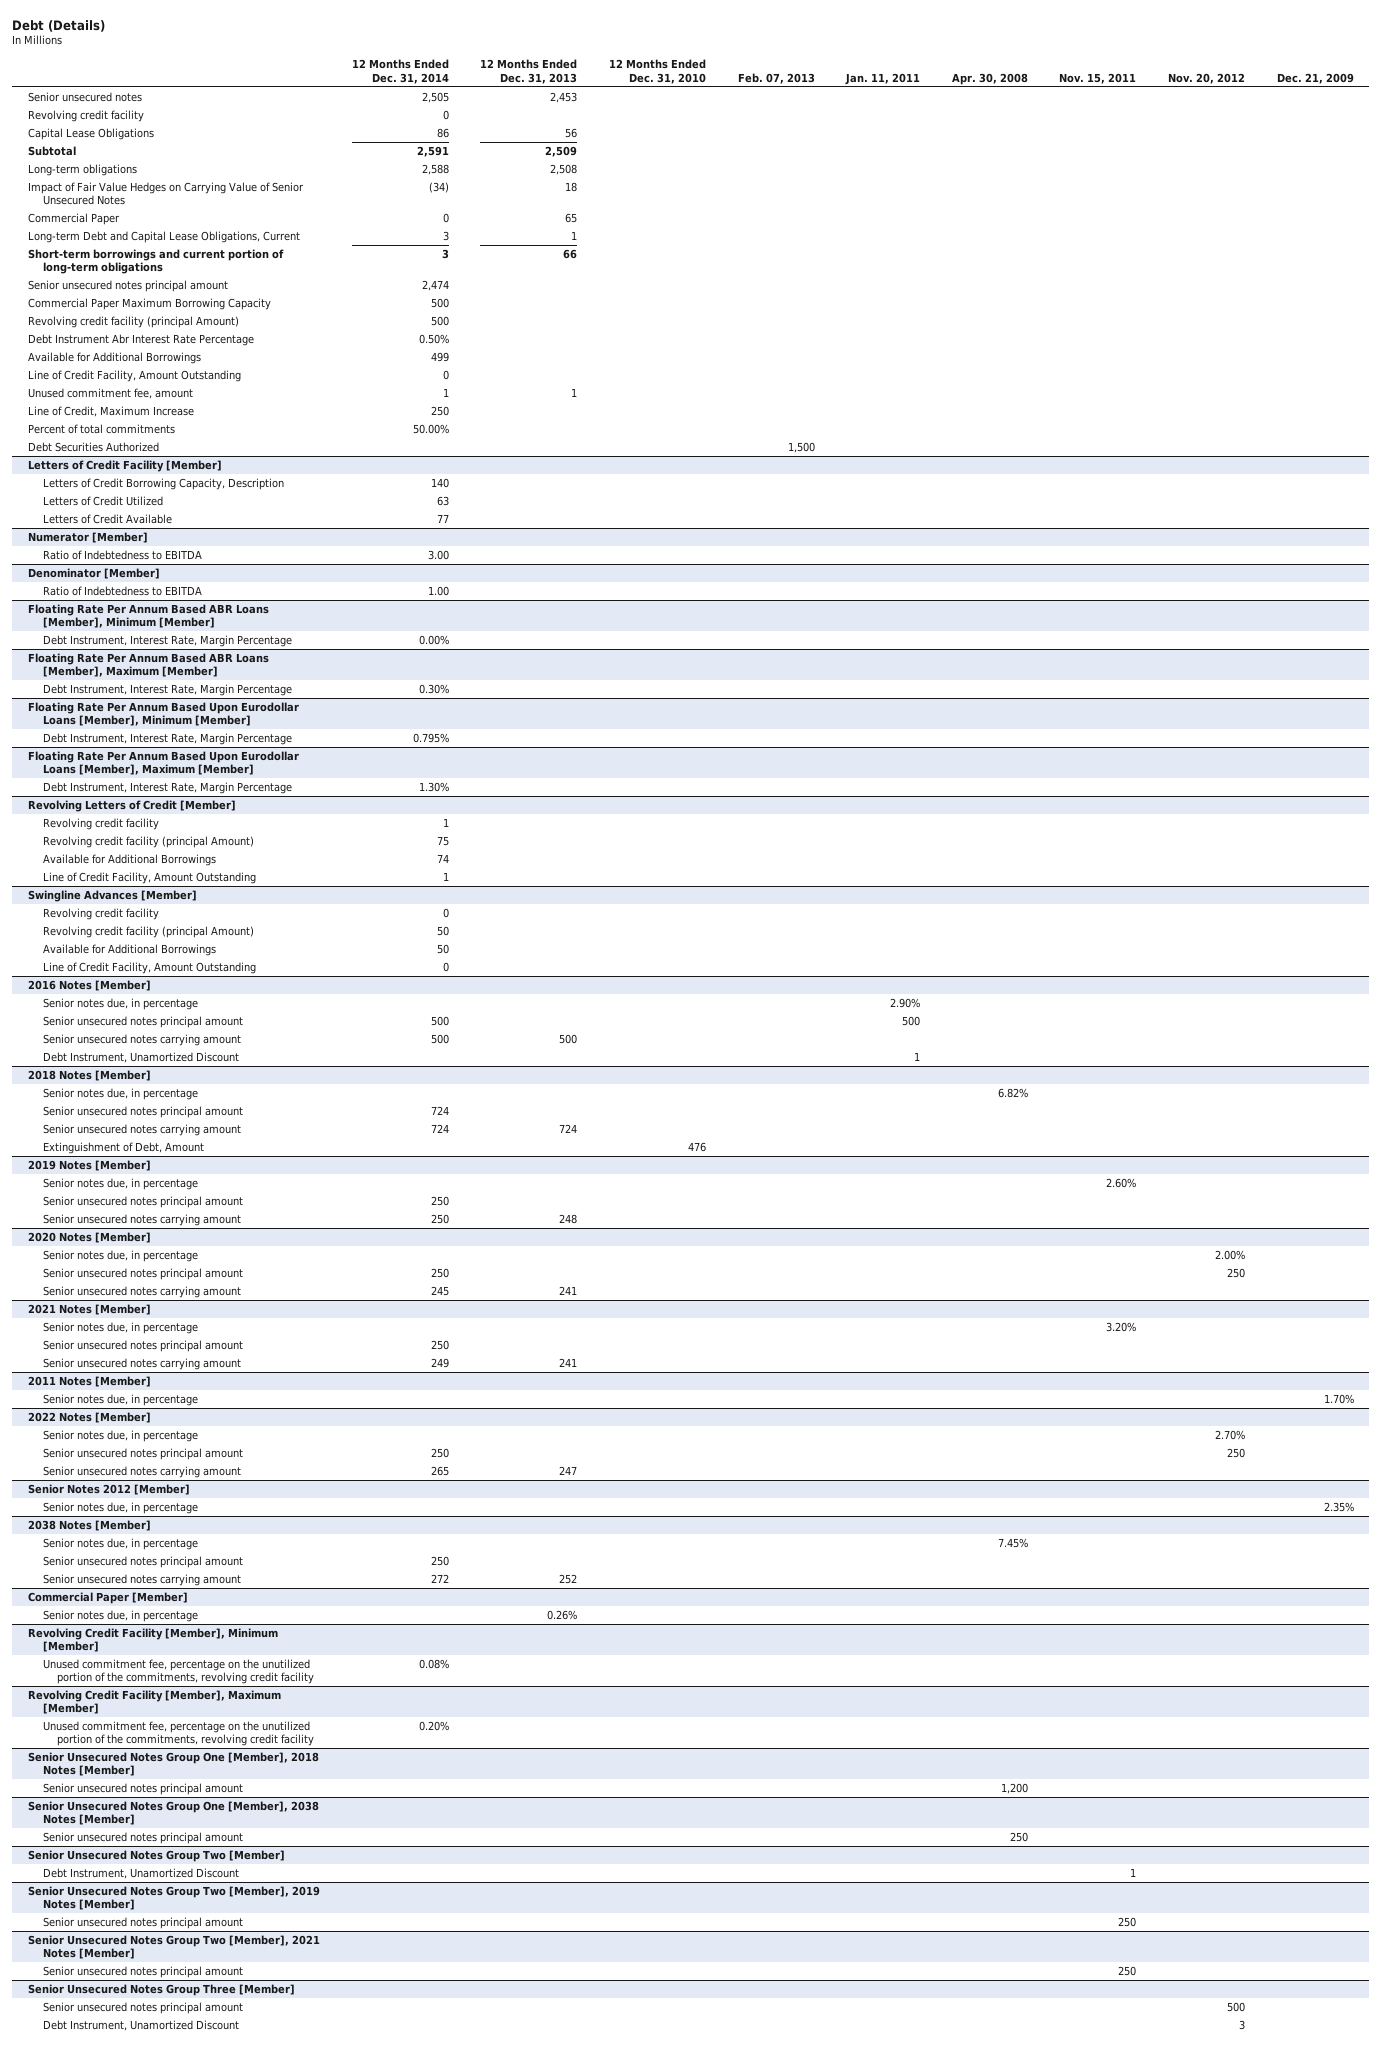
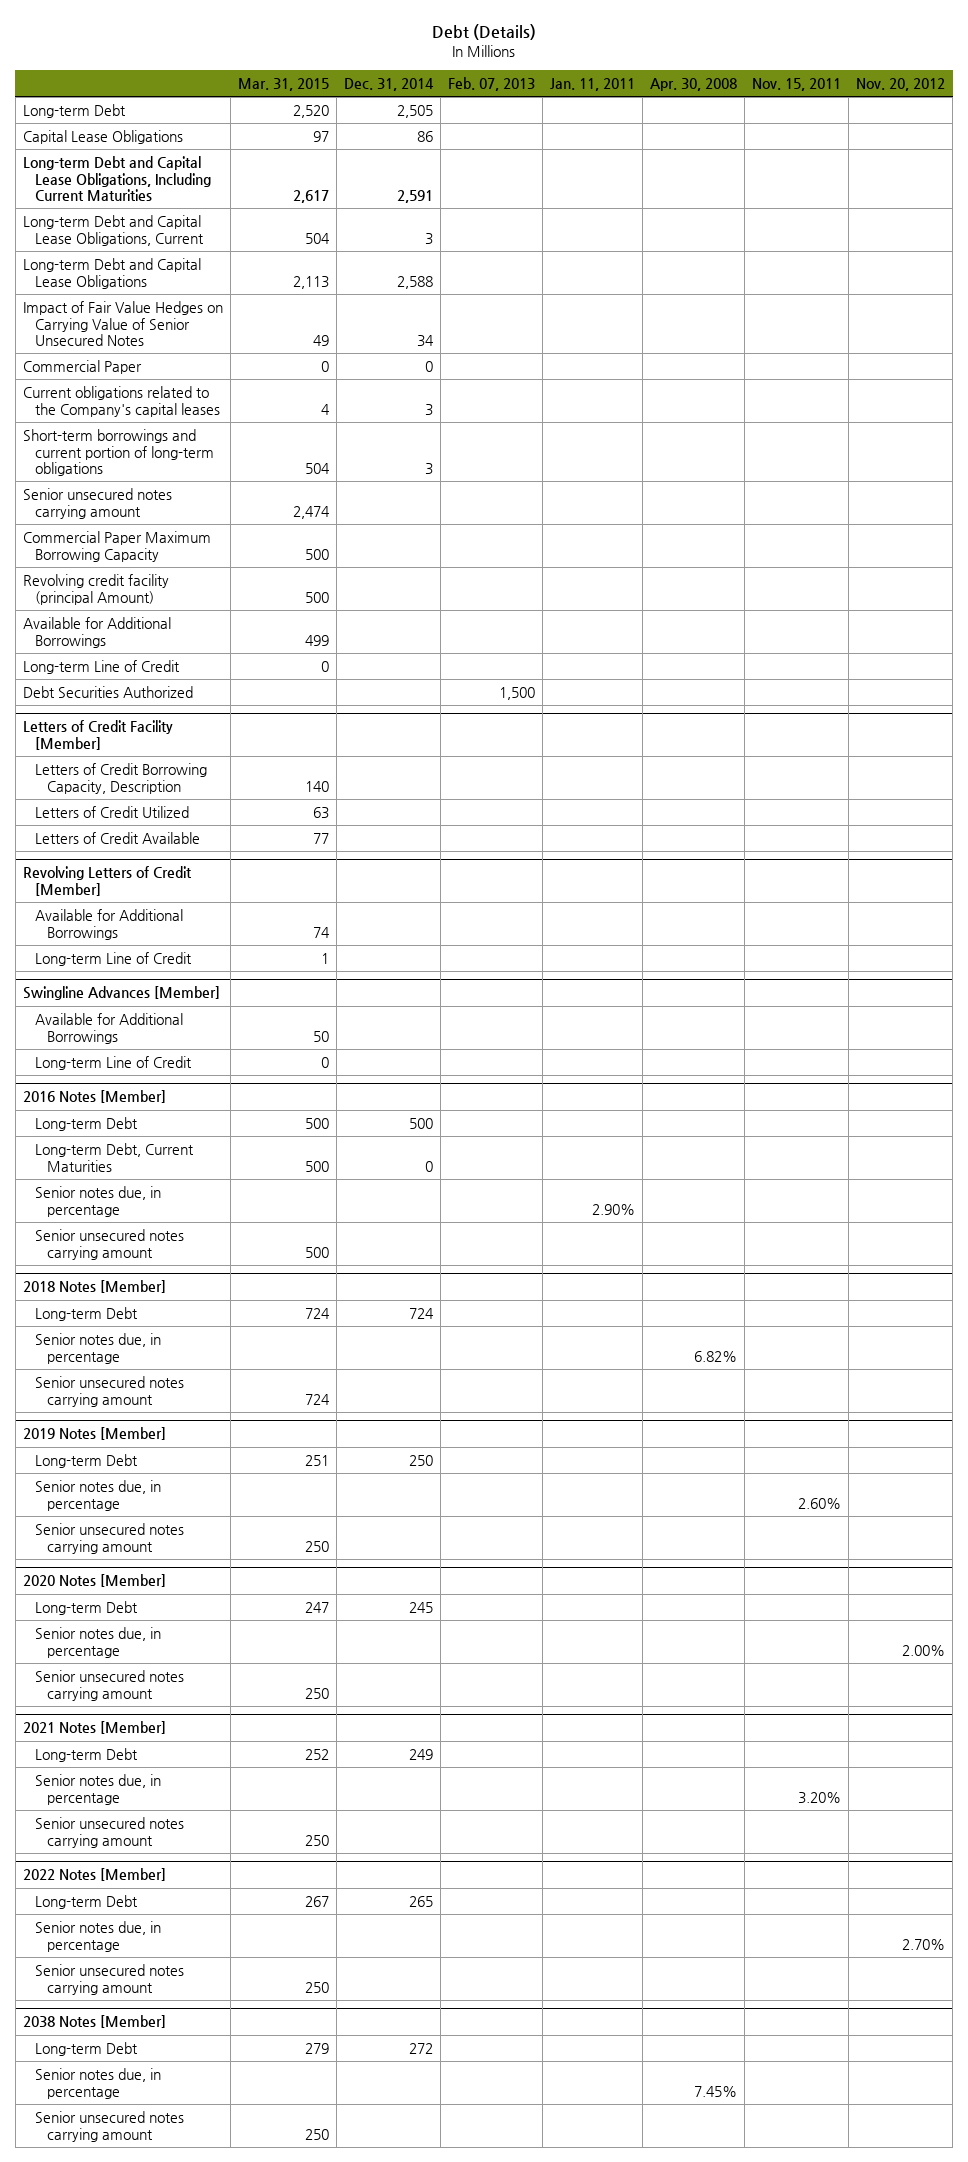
[351,59,449,84] 12 Months Ended Dec. 31, 2014 -> none
[480,59,578,84] 12 Months Ended Dec. 31, 2013 -> none
[608,59,706,84] 12 Months Ended Dec. 31, 2010 -> none
[1276,72,1354,84] Dec. 21, 2009 -> none
none -> [238,77,330,91] Mar. 31, 2015
none -> [344,77,435,91] Dec. 31, 2014
[28,91,143,102] Senior unsecured notes -> none
[28,109,145,122] Revolving credit facility -> none
none -> [22,104,126,119] Long-term Debt
[28,163,138,176] Long-term obligations -> none
none -> [22,156,211,202] Long-term Debt and Capital Lease Obligations, Including Current Maturities
[28,230,301,243] Long-term Debt and Capital Lease Obligations, Current -> [22,215,204,246] Long-term Debt and Capital Lease Obligations, Current
[28,145,77,156] Subtotal -> [22,258,201,289] Long-term Debt and Capital Lease Obligations
none -> [22,386,220,417] Current obligations related to the Company's capital leases
[28,279,229,292] Senior unsecured notes principal amount -> [22,488,172,519] Senior unsecured notes carrying amount
[28,333,255,346] Debt Instrument Abr Interest Rate Percentage -> none
[28,387,194,399] Unused commitment fee, amount -> none
[28,405,195,417] Line of Credit, Maximum Increase -> none
[28,423,176,434] Percent of total commitments -> none
[28,369,242,382] Line of Credit Facility, Amount Outstanding -> [22,660,180,675] Long-term Line of Credit
[28,531,149,543] Numerator [Member] -> none
[42,549,202,560] Ratio of Indebtedness to EBITDA -> none
[28,567,161,579] Denominator [Member] -> none
[42,585,202,596] Ratio of Indebtedness to EBITDA -> none
[28,603,270,629] Floating Rate Per Annum Based ABR Loans [Member], Minimum [Member] -> none
[42,634,292,647] Debt Instrument, Interest Rate, Margin Percentage -> none
[28,652,270,678] Floating Rate Per Annum Based ABR Loans [Member], Maximum [Member] -> none
[42,683,292,696] Debt Instrument, Interest Rate, Margin Percentage -> none
[28,701,300,727] Floating Rate Per Annum Based Upon Eurodollar Loans [Member], Minimum [Member] -> none
[42,732,292,745] Debt Instrument, Interest Rate, Margin Percentage -> none
[28,750,300,776] Floating Rate Per Annum Based Upon Eurodollar Loans [Member], Maximum [Member] -> none
[42,781,292,794] Debt Instrument, Interest Rate, Margin Percentage -> none
[42,817,159,830] Revolving credit facility -> none
[42,835,254,848] Revolving credit facility (principal Amount) -> none
[42,871,256,884] Line of Credit Facility, Amount Outstanding -> [34,952,192,967] Long-term Line of Credit
[42,907,159,920] Revolving credit facility -> none
[42,925,254,938] Revolving credit facility (principal Amount) -> none
[42,961,256,974] Line of Credit Facility, Amount Outstanding -> [34,1056,192,1071] Long-term Line of Credit
none -> [34,1117,138,1132] Long-term Debt
none -> [34,1143,194,1172] Long-term Debt, Current Maturities
[42,1015,243,1028] Senior unsecured notes principal amount -> none
[42,1051,239,1063] Debt Instrument, Unamortized Discount -> none
none -> [34,1307,138,1322] Long-term Debt
[42,1105,243,1118] Senior unsecured notes principal amount -> none
[42,1141,204,1154] Extinguishment of Debt, Amount -> none
none -> [34,1454,138,1469] Long-term Debt
[42,1195,243,1208] Senior unsecured notes principal amount -> none
none -> [34,1601,138,1616] Long-term Debt
[42,1267,243,1280] Senior unsecured notes principal amount -> none
none -> [34,1748,138,1763] Long-term Debt
[42,1339,243,1352] Senior unsecured notes principal amount -> none
[28,1375,152,1387] 2011 Notes [Member] -> none
[42,1393,198,1406] Senior notes due, in percentage -> none
none -> [34,1895,138,1910] Long-term Debt
[42,1447,243,1460] Senior unsecured notes principal amount -> none
[28,1483,191,1495] Senior Notes 2012 [Member] -> none
[42,1501,198,1514] Senior notes due, in percentage -> none
none -> [34,2042,138,2057] Long-term Debt
[42,1555,243,1568] Senior unsecured notes principal amount -> none
[28,1591,189,1604] Commercial Paper [Member] -> none
[42,1609,198,1622] Senior notes due, in percentage -> none
[28,1627,279,1653] Revolving Credit Facility [Member], Minimum [Member] -> none
[42,1658,315,1685] Unused commitment fee, percentage on the unutilized portion of the commitments, revolving credit facility -> none
[28,1689,282,1715] Revolving Credit Facility [Member], Maximum [Member] -> none
[42,1720,315,1747] Unused commitment fee, percentage on the unutilized portion of the commitments, revolving credit facility -> none
[28,1751,320,1777] Senior Unsecured Notes Group One [Member], 2018 Notes [Member] -> none
[42,1782,243,1795] Senior unsecured notes principal amount -> none
[28,1800,320,1826] Senior Unsecured Notes Group One [Member], 2038 Notes [Member] -> none
[42,1831,243,1844] Senior unsecured notes principal amount -> none
[28,1849,286,1862] Senior Unsecured Notes Group Two [Member] -> none
[42,1867,239,1879] Debt Instrument, Unamortized Discount -> none
[28,1885,321,1911] Senior Unsecured Notes Group Two [Member], 2019 Notes [Member] -> none
[42,1916,243,1929] Senior unsecured notes principal amount -> none
[28,1934,321,1960] Senior Unsecured Notes Group Two [Member], 2021 Notes [Member] -> none
[42,1965,243,1978] Senior unsecured notes principal amount -> none
[28,1983,296,1996] Senior Unsecured Notes Group Three [Member] -> none
[42,2001,243,2014] Senior unsecured notes principal amount -> none
[42,2019,239,2031] Debt Instrument, Unamortized Discount -> none

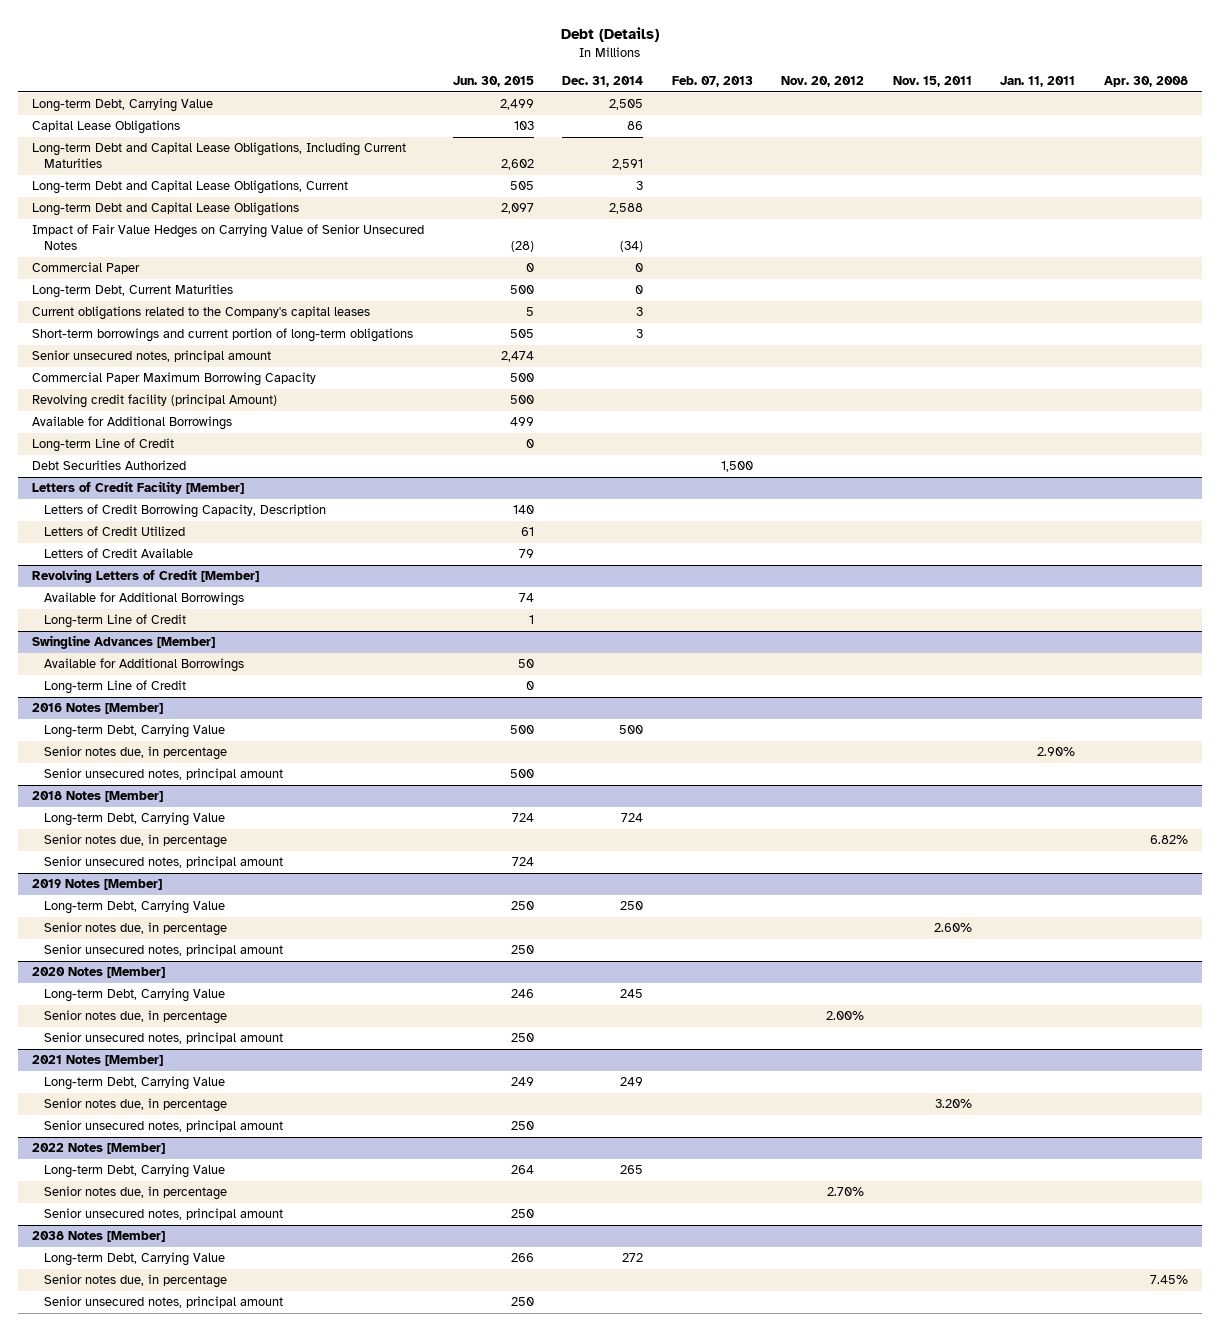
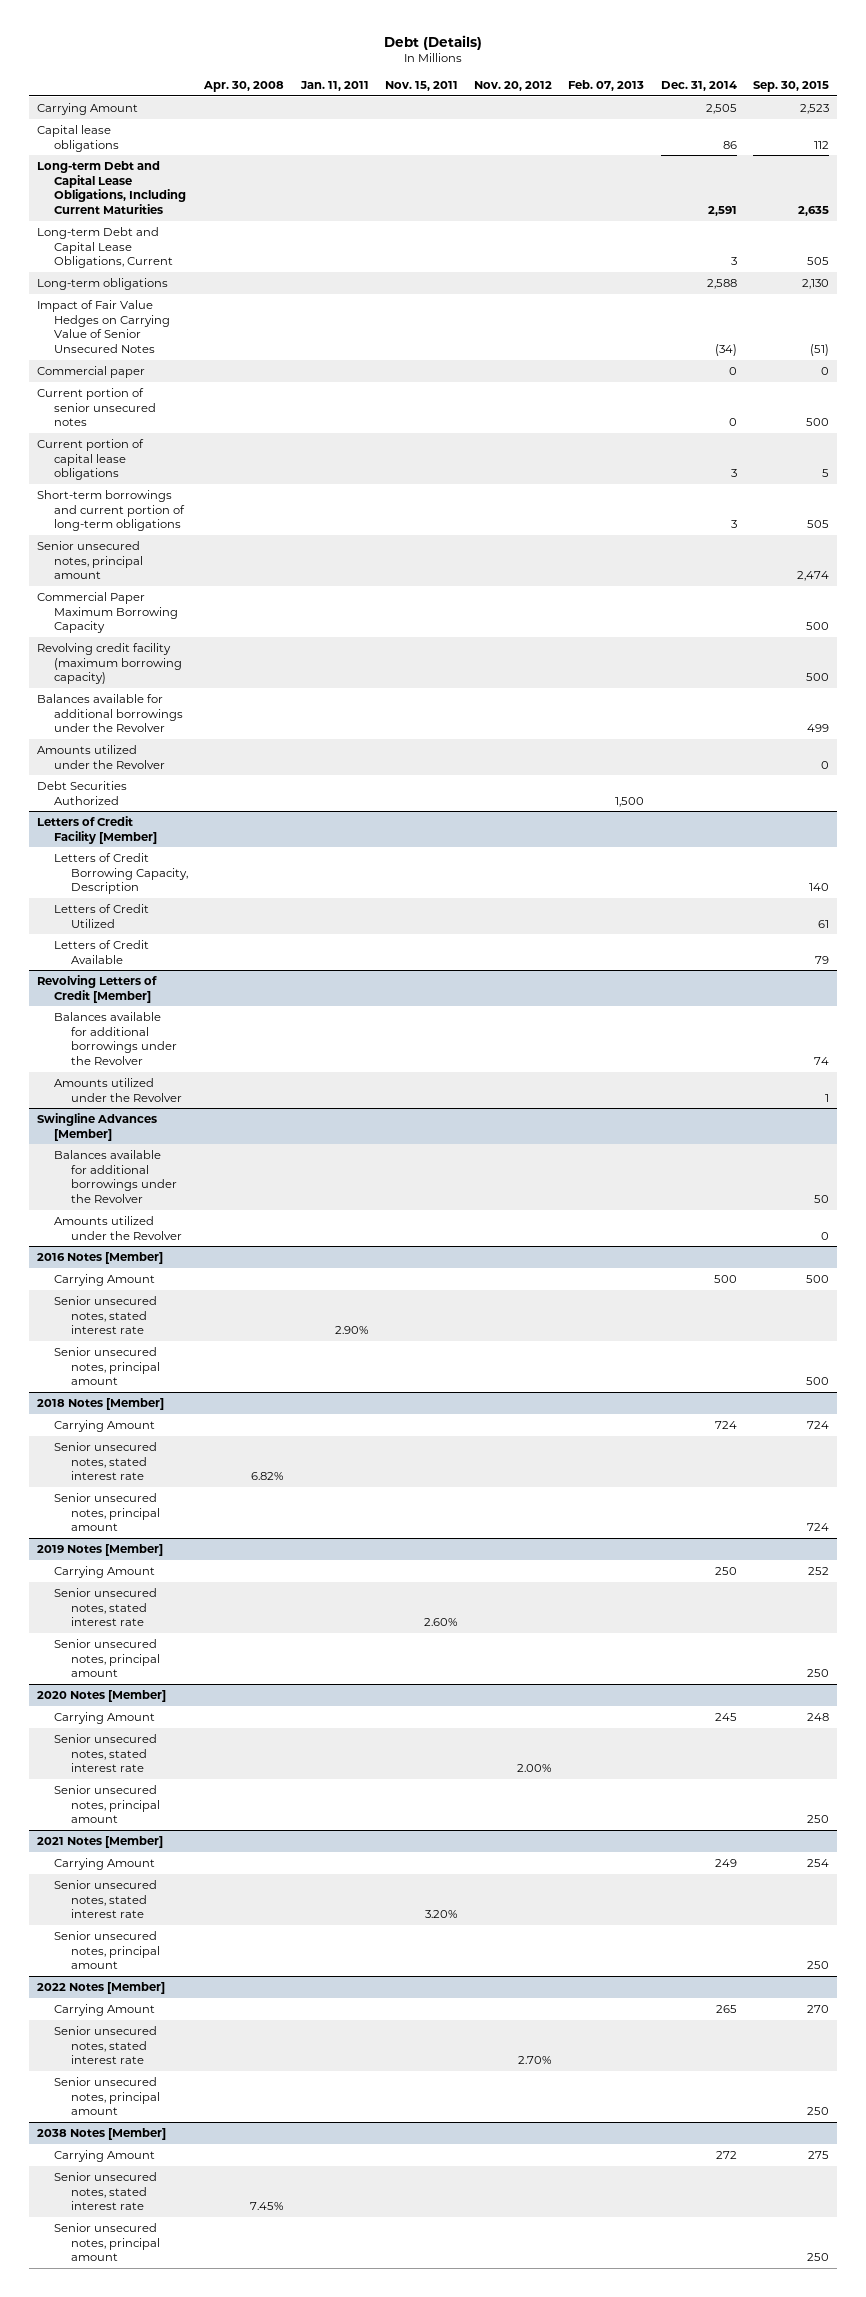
[452,76,534,88] Jun. 30, 2015 -> none
none -> [752,80,829,92] Sep. 30, 2015
[32,98,214,113] Long-term Debt, Carrying Value -> [36,102,138,115] Carrying Amount
[32,120,181,135] Capital Lease Obligations -> [36,124,119,152] Capital lease obligations
[32,202,300,217] Long-term Debt and Capital Lease Obligations -> [36,277,168,290] Long-term obligations
[32,262,141,275] Commercial Paper -> [36,365,145,378] Commercial paper
[32,284,234,299] Long-term Debt, Current Maturities -> [36,387,156,427] Current portion of senior unsecured notes
[32,306,371,321] Current obligations related to the Company's capital leases -> [36,438,144,481] Current portion of capital lease obligations
[32,394,278,409] Revolving credit facility (principal Amount) -> [36,642,182,685] Revolving credit facility (maximum borrowing capacity)
[32,416,233,431] Available for Additional Borrowings -> [36,693,183,733] Balances available for additional borrowings under the Revolver
[32,438,175,453] Long-term Line of Credit -> [36,744,165,769] Amounts utilized under the Revolver
[44,592,245,607] Available for Additional Borrowings -> [53,1011,178,1066] Balances available for additional borrowings under the Revolver
[44,614,187,629] Long-term Line of Credit -> [53,1077,183,1102] Amounts utilized under the Revolver
[44,658,245,673] Available for Additional Borrowings -> [53,1149,178,1204] Balances available for additional borrowings under the Revolver
[44,680,187,695] Long-term Line of Credit -> [53,1215,183,1240] Amounts utilized under the Revolver
[44,724,226,739] Long-term Debt, Carrying Value -> [53,1273,155,1286] Carrying Amount
[44,746,228,761] Senior notes due, in percentage -> [53,1295,157,1335] Senior unsecured notes, stated interest rate
[44,812,226,827] Long-term Debt, Carrying Value -> [53,1419,155,1432] Carrying Amount
[44,834,228,849] Senior notes due, in percentage -> [53,1441,157,1481] Senior unsecured notes, stated interest rate
[44,900,226,915] Long-term Debt, Carrying Value -> [53,1565,155,1578] Carrying Amount
[44,922,228,937] Senior notes due, in percentage -> [53,1587,157,1627] Senior unsecured notes, stated interest rate
[44,988,226,1003] Long-term Debt, Carrying Value -> [53,1711,155,1724] Carrying Amount
[44,1010,228,1025] Senior notes due, in percentage -> [53,1733,157,1773] Senior unsecured notes, stated interest rate
[44,1076,226,1091] Long-term Debt, Carrying Value -> [53,1857,155,1870] Carrying Amount
[44,1098,228,1113] Senior notes due, in percentage -> [53,1879,157,1919] Senior unsecured notes, stated interest rate
[44,1164,226,1179] Long-term Debt, Carrying Value -> [53,2003,155,2016] Carrying Amount
[44,1186,228,1201] Senior notes due, in percentage -> [53,2025,157,2065] Senior unsecured notes, stated interest rate
[44,1252,226,1267] Long-term Debt, Carrying Value -> [53,2149,155,2162] Carrying Amount
[44,1274,228,1289] Senior notes due, in percentage -> [53,2171,157,2211] Senior unsecured notes, stated interest rate

